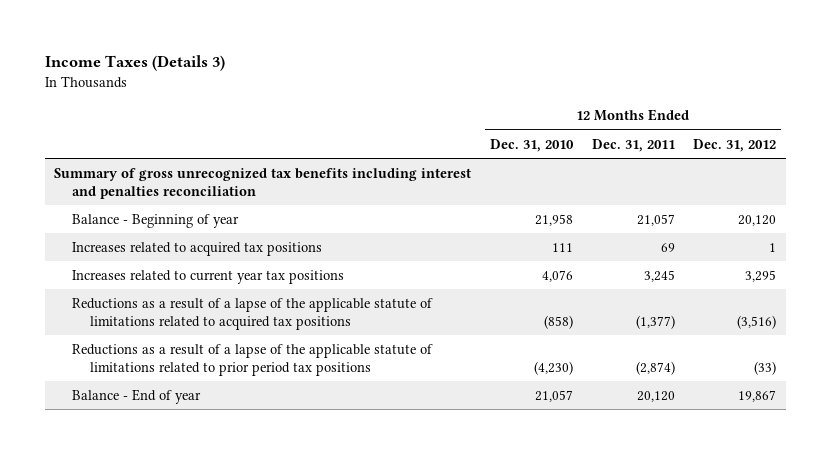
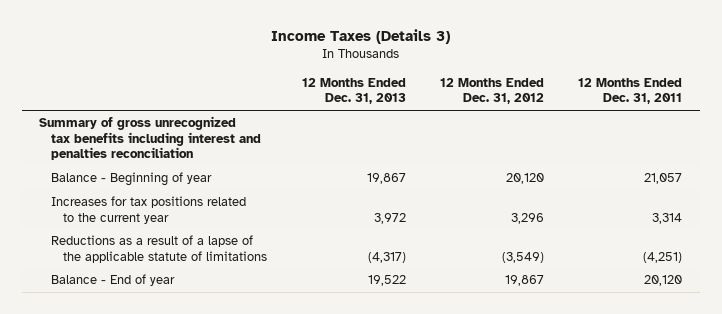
[489,138,574,152] Dec. 31, 2010 -> none
none -> [301,77,406,105] 12 Months Ended Dec. 31, 2013
[72,241,323,256] Increases related to acquired tax positions -> none
[72,297,434,331] Reductions as a result of a lapse of the applicable statute of limitations related to acquired tax positions -> none
[72,269,345,284] Increases related to current year tax positions -> [51,196,247,224] Increases for tax positions related to the current year
[643,269,675,282] 3,245 -> [652,212,683,224] 3,314
[745,269,777,282] 3,295 -> [511,212,545,224] 3,296
[72,343,434,377] Reductions as a result of a lapse of the applicable statute of limitations related to prior period tax positions -> [51,235,268,263] Reductions as a result of a lapse of the applicable statute of limitations
[635,361,675,376] (2,874) -> [643,251,683,263] (4,251)
[754,361,777,376] (33) -> [502,251,545,263] (3,549)

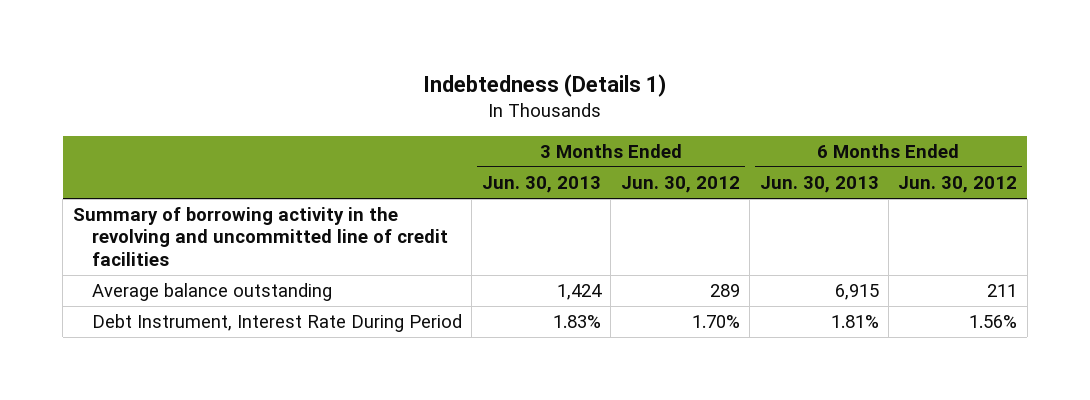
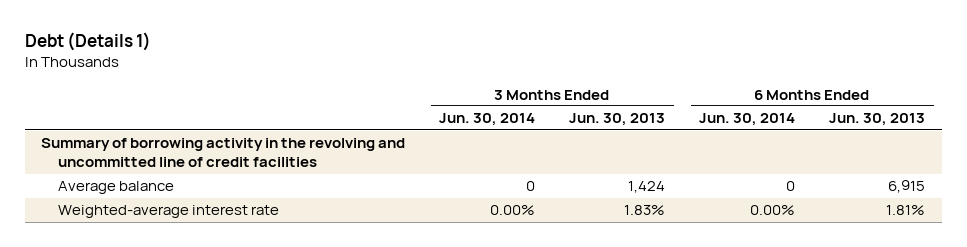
[422,73,666,97] Indebtedness (Details 1) -> [24,32,151,52] Debt (Details 1)
[620,176,740,194] Jun. 30, 2012 -> none
[898,176,1018,194] Jun. 30, 2012 -> none
none -> [439,113,536,127] Jun. 30, 2014
none -> [699,113,796,127] Jun. 30, 2014
[92,283,333,302] Average balance outstanding -> [57,181,174,195] Average balance
[92,314,463,333] Debt Instrument, Interest Rate During Period -> [57,205,279,219] Weighted-average interest rate

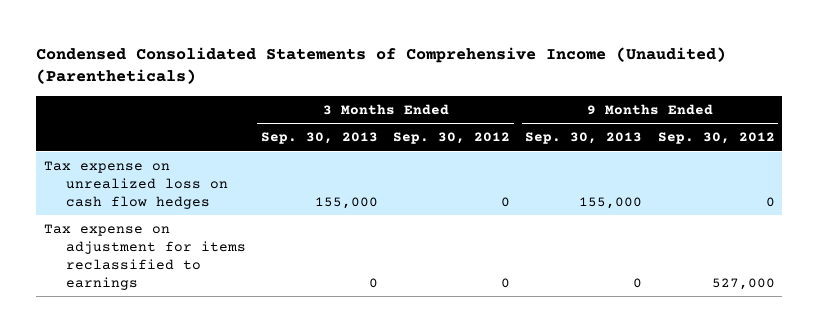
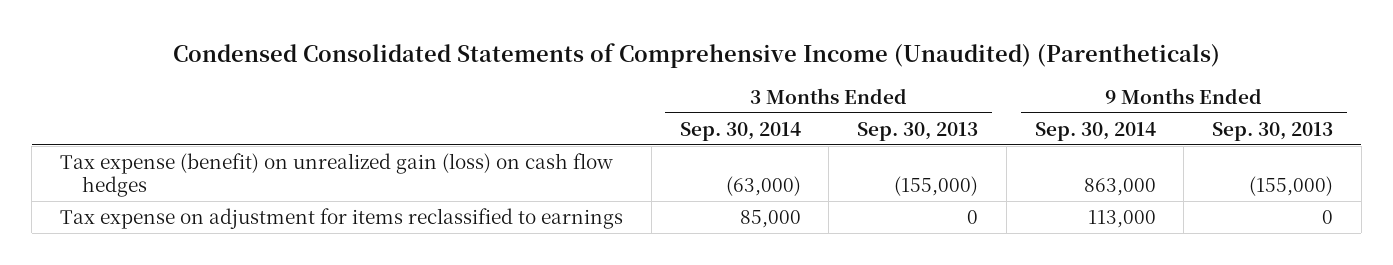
[393,132,511,145] Sep. 30, 2012 -> none
[657,132,775,145] Sep. 30, 2012 -> none
none -> [679,121,801,141] Sep. 30, 2014
none -> [1034,121,1156,141] Sep. 30, 2014
[43,160,229,209] Tax expense on unrealized loss on cash flow hedges -> [60,152,614,197] Tax expense (benefit) on unrealized gain (loss) on cash flow hedges
[315,196,379,209] 155,000 -> [894,175,979,196] (155,000)
[579,196,643,209] 155,000 -> [1249,175,1334,196] (155,000)

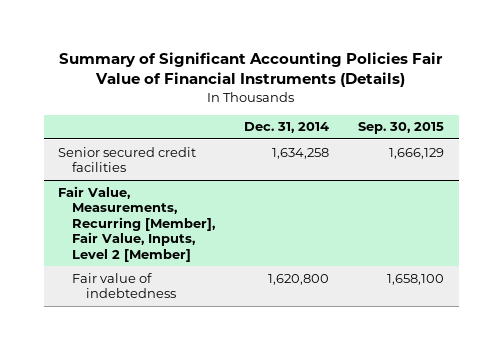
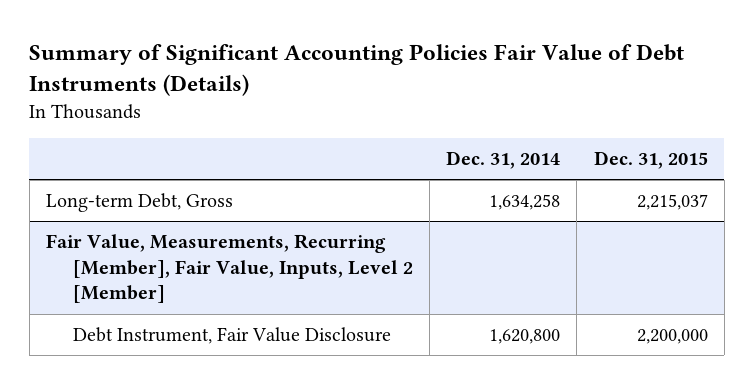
[59,52,444,88] Summary of Significant Accounting Policies Fair Value of Financial Instruments (Details) -> [29,44,685,96] Summary of Significant Accounting Policies Fair Value of Debt Instruments (Details)
[358,122,445,135] Sep. 30, 2015 -> none
none -> [593,150,708,169] Dec. 31, 2015
[58,146,197,173] Senior secured credit facilities -> [45,193,233,213] Long-term Debt, Gross
[71,272,176,299] Fair value of indebtedness -> [72,327,391,345] Debt Instrument, Fair Value Disclosure

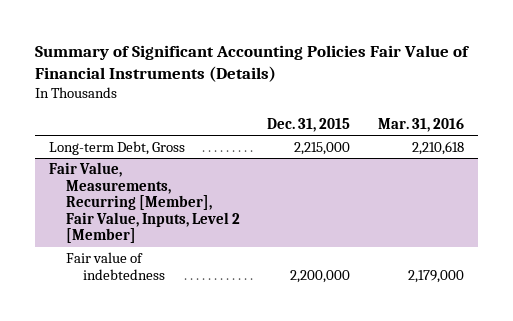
[29,44,685,96] Summary of Significant Accounting Policies Fair Value of Debt Instruments (Details) -> [34,44,470,83] Summary of Significant Accounting Policies Fair Value of Financial Instruments (Details)
[446,150,561,169] Dec. 31, 2014 -> none
none -> [377,117,464,132] Mar. 31, 2016
[636,194,708,211] 2,215,037 -> [294,142,351,156] 2,215,000
[72,327,391,345] Debt Instrument, Fair Value Disclosure -> [65,252,165,280] Fair value of indebtedness

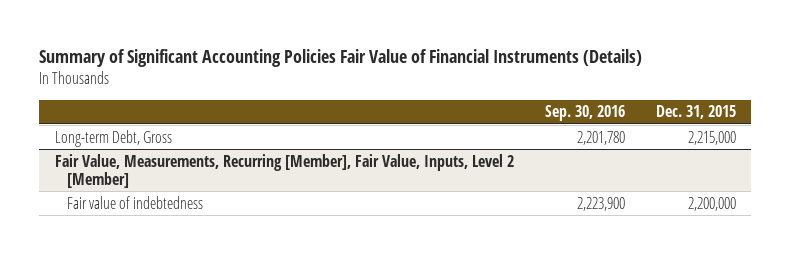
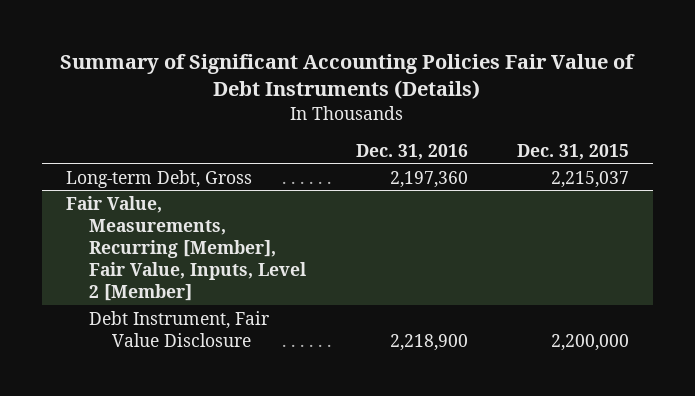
[39,49,643,68] Summary of Significant Accounting Policies Fair Value of Financial Instruments (Details) -> [60,53,636,99] Summary of Significant Accounting Policies Fair Value of Debt Instruments (Details)
[544,105,625,122] Sep. 30, 2016 -> none
none -> [355,143,468,160] Dec. 31, 2016
[687,130,736,145] 2,215,000 -> [550,170,629,188] 2,215,037
[66,195,203,209] Fair value of indebtedness -> [89,310,270,347] Debt Instrument, Fair Value Disclosure

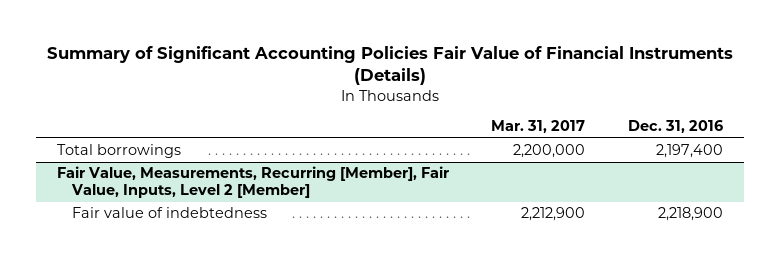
[60,53,636,99] Summary of Significant Accounting Policies Fair Value of Debt Instruments (Details) -> [46,45,733,86] Summary of Significant Accounting Policies Fair Value of Financial Instruments (Details)
[516,143,629,160] Dec. 31, 2015 -> none
none -> [491,120,586,134] Mar. 31, 2017
[66,169,253,188] Long-term Debt, Gross -> none
none -> [57,144,182,159] Total borrowings
[89,310,270,347] Debt Instrument, Fair Value Disclosure -> [72,207,268,219] Fair value of indebtedness

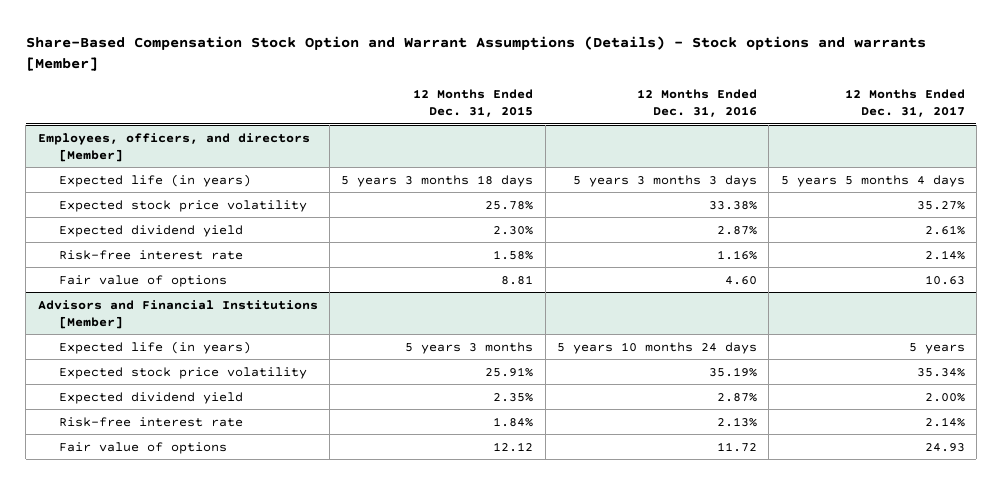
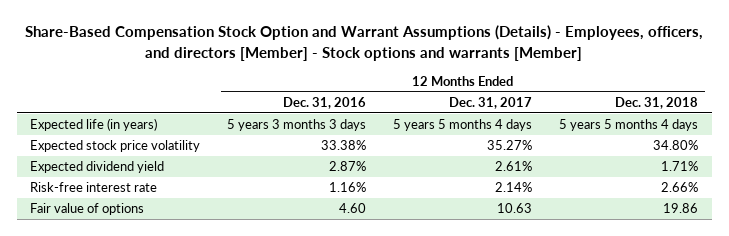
[25,35,926,72] Share-Based Compensation Stock Option and Warrant Assumptions (Details) - Stock options and warrants [Member] -> [25,25,704,61] Share-Based Compensation Stock Option and Warrant Assumptions (Details) - Employees, officers, and directors [Member] - Stock options and warrants [Member]
[413,89,534,118] 12 Months Ended Dec. 31, 2015 -> none
none -> [615,96,699,109] Dec. 31, 2018
[37,132,310,162] Employees, officers, and directors [Member] -> none
[37,299,318,329] Advisors and Financial Institutions [Member] -> none
[59,340,252,354] Expected life (in years) -> none
[59,366,308,379] Expected stock price volatility -> none
[59,391,244,404] Expected dividend yield -> none
[59,416,244,427] Risk-free interest rate -> none
[59,441,228,454] Fair value of options -> none

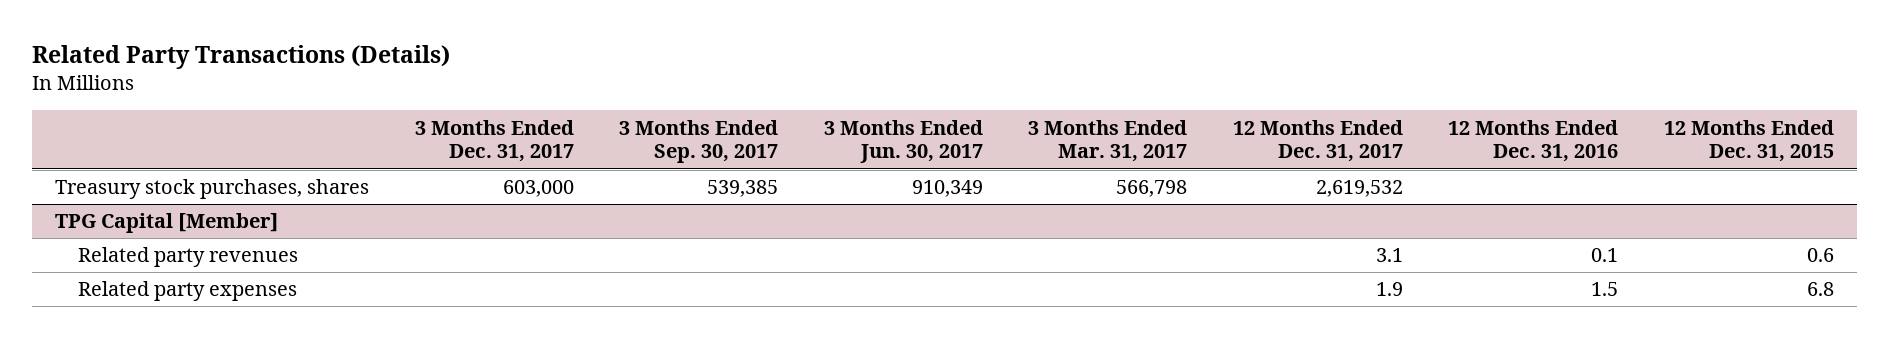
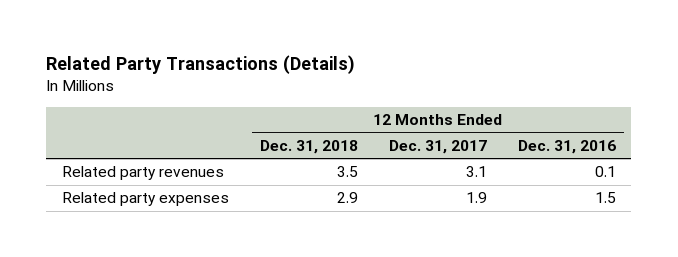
[414,119,574,163] 3 Months Ended Dec. 31, 2017 -> none
[619,119,779,164] 3 Months Ended Sep. 30, 2017 -> none
[823,119,983,164] 3 Months Ended Jun. 30, 2017 -> none
[1028,119,1188,163] 3 Months Ended Mar. 31, 2017 -> none
[1663,119,1834,163] 12 Months Ended Dec. 31, 2015 -> none
none -> [259,139,358,154] Dec. 31, 2018
[55,179,370,200] Treasury stock purchases, shares -> none
[55,213,279,234] TPG Capital [Member] -> none

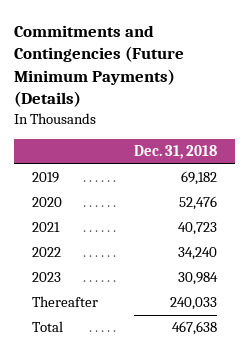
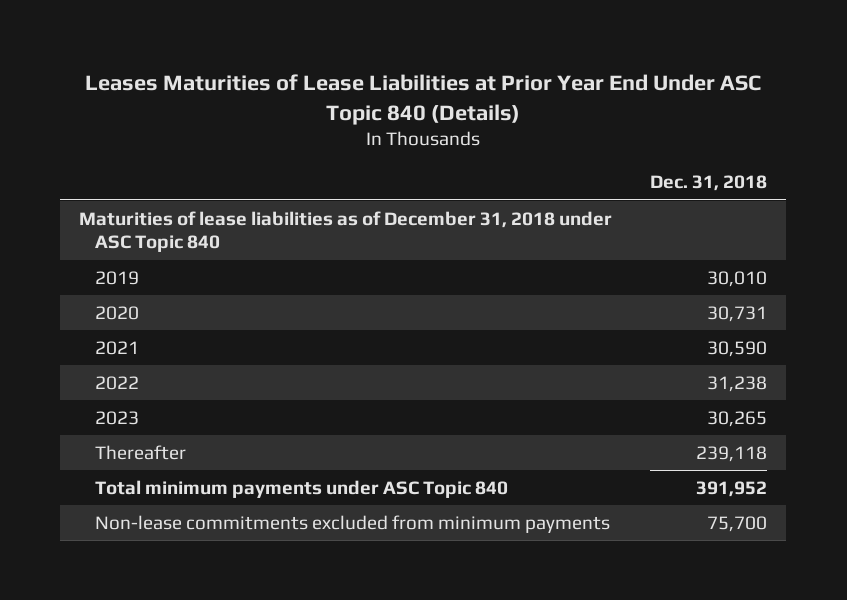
[14,24,185,108] Commitments and Contingencies (Future Minimum Payments) (Details) -> [85,74,762,125] Leases Maturities of Lease Liabilities at Prior Year End Under ASC Topic 840 (Details)
[32,321,64,333] Total -> none
none -> [79,210,613,253] Maturities of lease liabilities as of December 31, 2018 under ASC Topic 840
[181,171,218,186] 69,182 -> [707,270,768,287] 30,010
[179,196,218,211] 52,476 -> [707,305,768,322] 30,731
[178,222,218,236] 40,723 -> [707,340,768,357] 30,590
[178,247,218,261] 34,240 -> [707,375,768,392] 31,238
[178,272,219,286] 30,984 -> [707,410,768,427] 30,265
[170,297,218,311] 240,033 -> [696,445,768,462] 239,118
none -> [94,479,508,498] Total minimum payments under ASC Topic 840
none -> [94,514,610,533] Non-lease commitments excluded from minimum payments

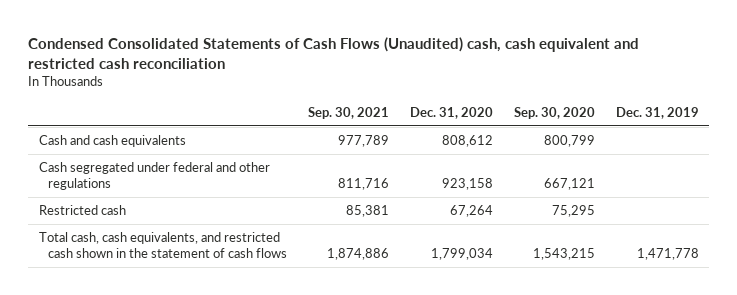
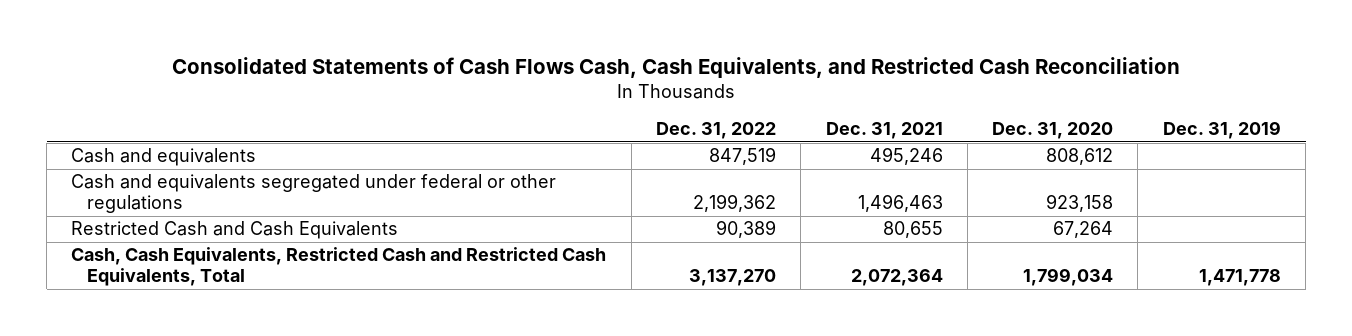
[28,36,640,69] Condensed Consolidated Statements of Cash Flows (Unaudited) cash, cash equivalent and restricted cash reconciliation -> [172,57,1181,79] Consolidated Statements of Cash Flows Cash, Cash Equivalents, and Restricted Cash Reconciliation
[308,107,390,120] Sep. 30, 2021 -> none
[513,107,595,120] Sep. 30, 2020 -> none
none -> [655,122,776,140] Dec. 31, 2022
none -> [825,122,943,140] Dec. 31, 2021
[38,135,186,148] Cash and cash equivalents -> [71,148,257,167] Cash and equivalents
[38,162,270,191] Cash segregated under federal and other regulations -> [71,174,557,214] Cash and equivalents segregated under federal or other regulations
[38,205,126,216] Restricted cash -> [71,221,399,240] Restricted Cash and Cash Equivalents
[38,232,288,259] Total cash, cash equivalents, and restricted cash shown in the statement of cash flows -> [71,247,607,287] Cash, Cash Equivalents, Restricted Cash and Restricted Cash Equivalents, Total

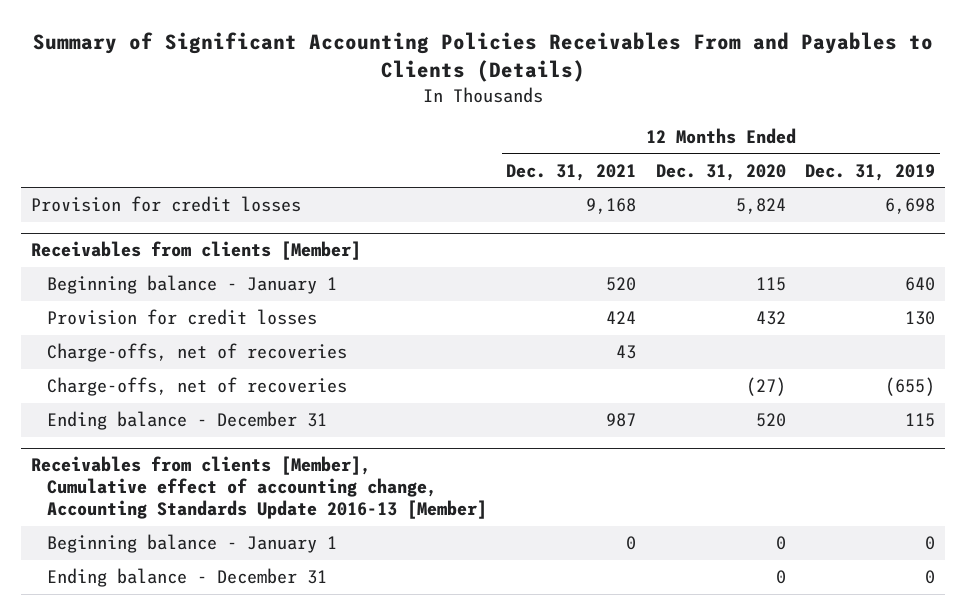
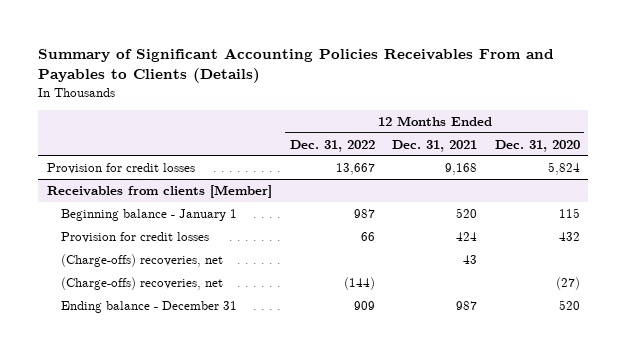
[804,163,935,181] Dec. 31, 2019 -> none
none -> [289,139,375,152] Dec. 31, 2022
[47,343,348,363] Charge-offs, net of recoveries -> [61,253,224,267] (Charge-offs) recoveries, net
[47,377,348,397] Charge-offs, net of recoveries -> [61,276,224,290] (Charge-offs) recoveries, net
[31,456,488,520] Receivables from clients [Member], Cumulative effect of accounting change, Accounting Standards Update 2016-13 [Member] -> none
[47,534,338,554] Beginning balance - January 1 -> none
[47,568,328,588] Ending balance - December 31 -> none

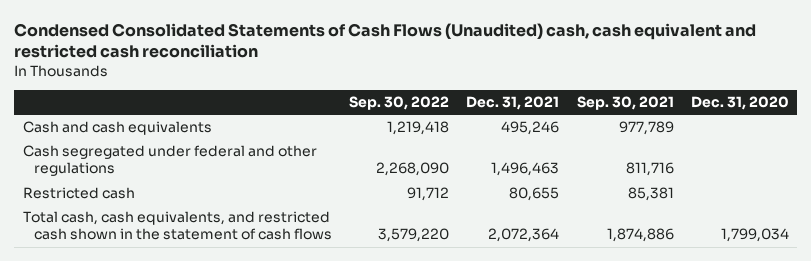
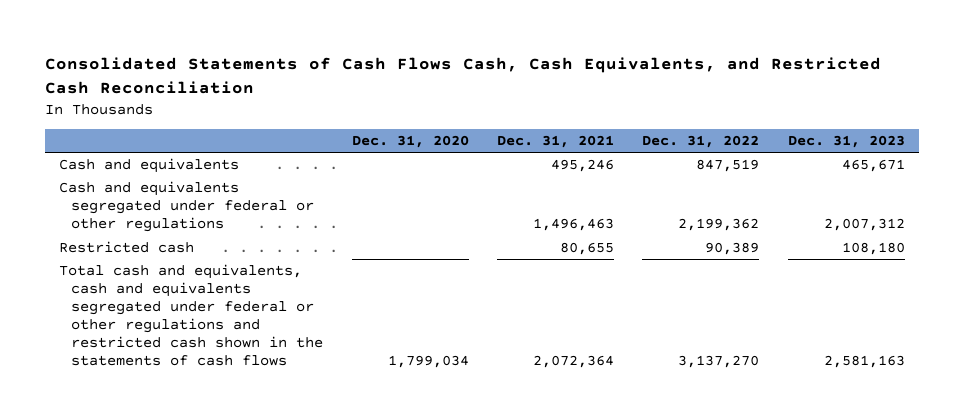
[14,22,757,59] Condensed Consolidated Statements of Cash Flows (Unaudited) cash, cash equivalent and restricted cash reconciliation -> [45,56,882,94] Consolidated Statements of Cash Flows Cash, Cash Equivalents, and Restricted Cash Reconciliation
[349,96,450,111] Sep. 30, 2022 -> none
[576,96,674,111] Sep. 30, 2021 -> none
none -> [642,135,760,149] Dec. 31, 2022
none -> [787,135,905,149] Dec. 31, 2023
[22,121,212,136] Cash and cash equivalents -> [59,158,240,174] Cash and equivalents
[22,145,317,177] Cash segregated under federal and other regulations -> [59,181,315,233] Cash and equivalents segregated under federal or other regulations
[22,211,333,241] Total cash, cash equivalents, and restricted cash shown in the statement of cash flows -> [59,264,324,367] Total cash and equivalents, cash and equivalents segregated under federal or other regulations and restricted cash shown in the statements of cash flows

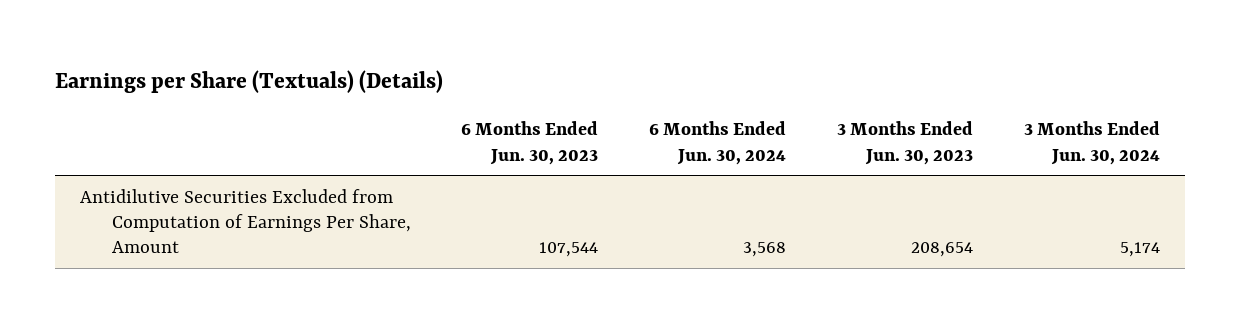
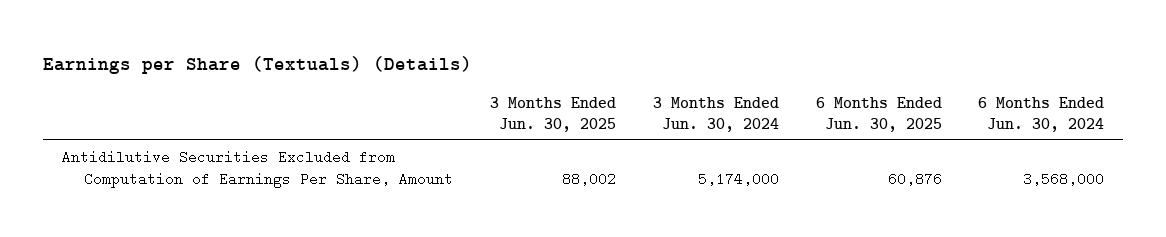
[461,121,599,165] 6 Months Ended Jun. 30, 2023 -> none
[836,121,973,165] 3 Months Ended Jun. 30, 2023 -> none
none -> [490,96,617,132] 3 Months Ended Jun. 30, 2025
none -> [815,96,942,132] 6 Months Ended Jun. 30, 2025
[743,242,787,258] 3,568 -> [1023,171,1105,186] 3,568,000
[1119,242,1160,258] 5,174 -> [697,171,779,186] 5,174,000

